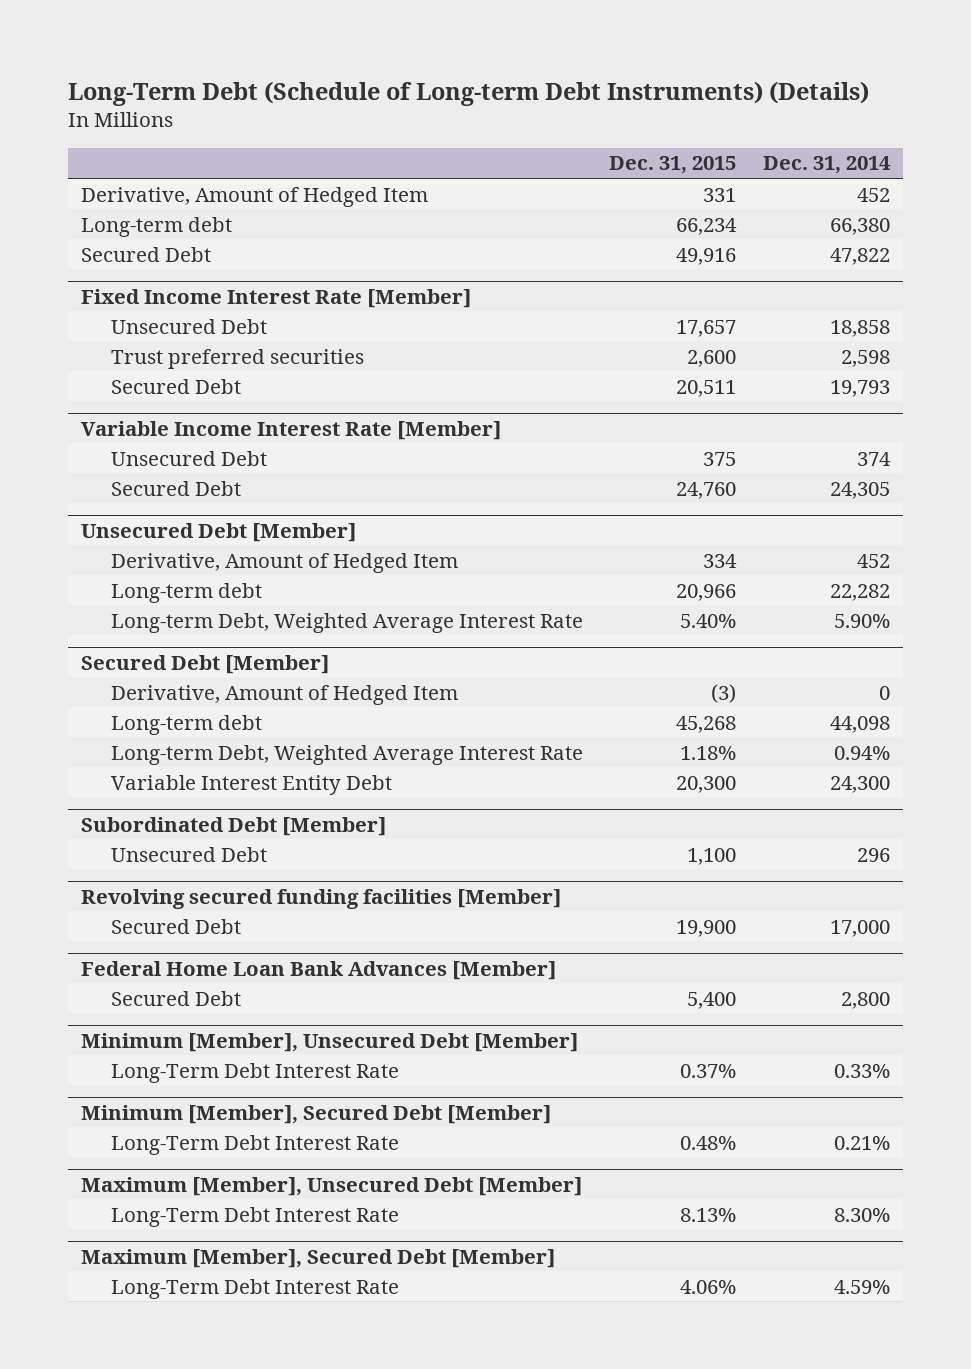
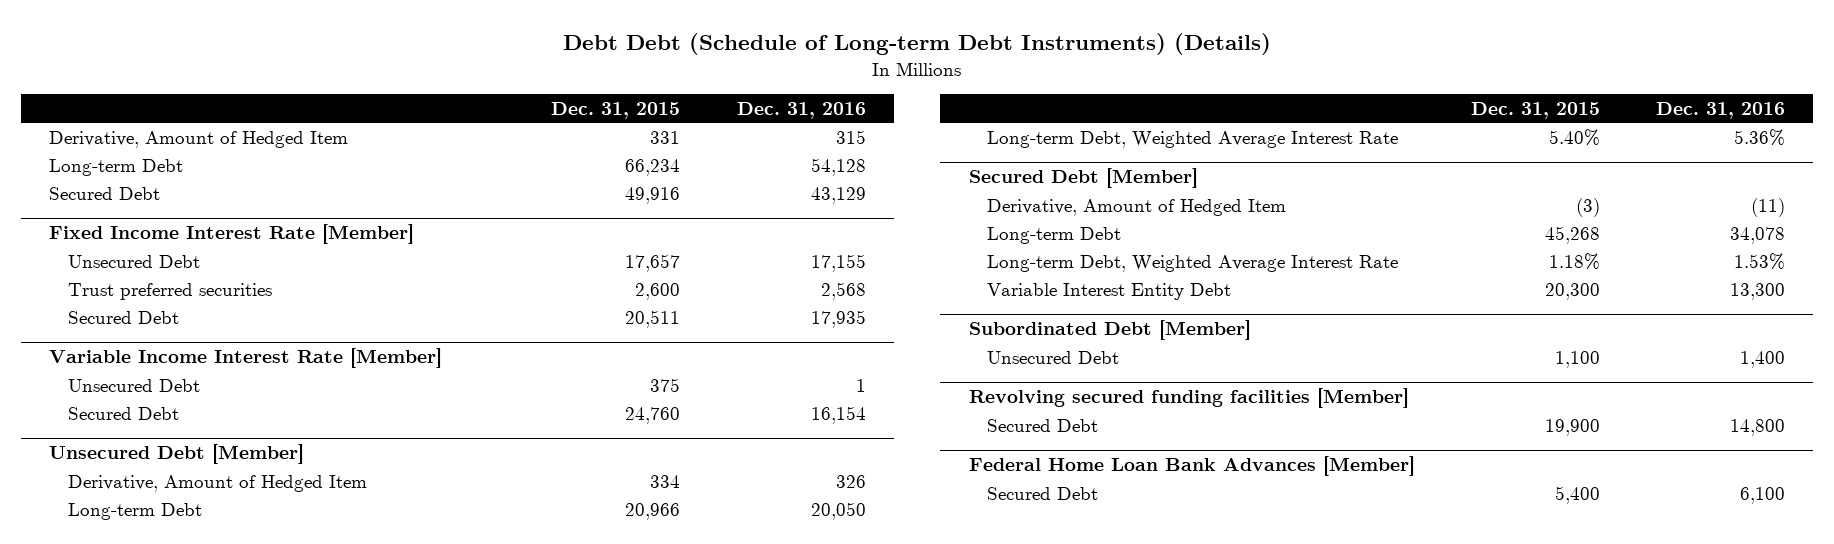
[68,80,870,106] Long-Term Debt (Schedule of Long-term Debt Instruments) (Details) -> [563,33,1272,56] Debt Debt (Schedule of Long-term Debt Instruments) (Details)
[762,156,891,175] Dec. 31, 2014 -> none
none -> [736,101,866,119] Dec. 31, 2016
[81,216,233,237] Long-term debt -> [49,158,184,176] Long-term Debt
[111,582,263,603] Long-term debt -> [67,502,202,520] Long-term Debt
[111,714,263,735] Long-term debt -> [986,226,1121,244] Long-term Debt
[81,1032,579,1052] Minimum [Member], Unsecured Debt [Member] -> none
[111,1062,400,1083] Long-Term Debt Interest Rate -> none
[81,1104,552,1124] Minimum [Member], Secured Debt [Member] -> none
[111,1134,400,1155] Long-Term Debt Interest Rate -> none
[81,1176,583,1196] Maximum [Member], Unsecured Debt [Member] -> none
[111,1206,400,1227] Long-Term Debt Interest Rate -> none
[81,1248,556,1268] Maximum [Member], Secured Debt [Member] -> none
[111,1278,400,1299] Long-Term Debt Interest Rate -> none

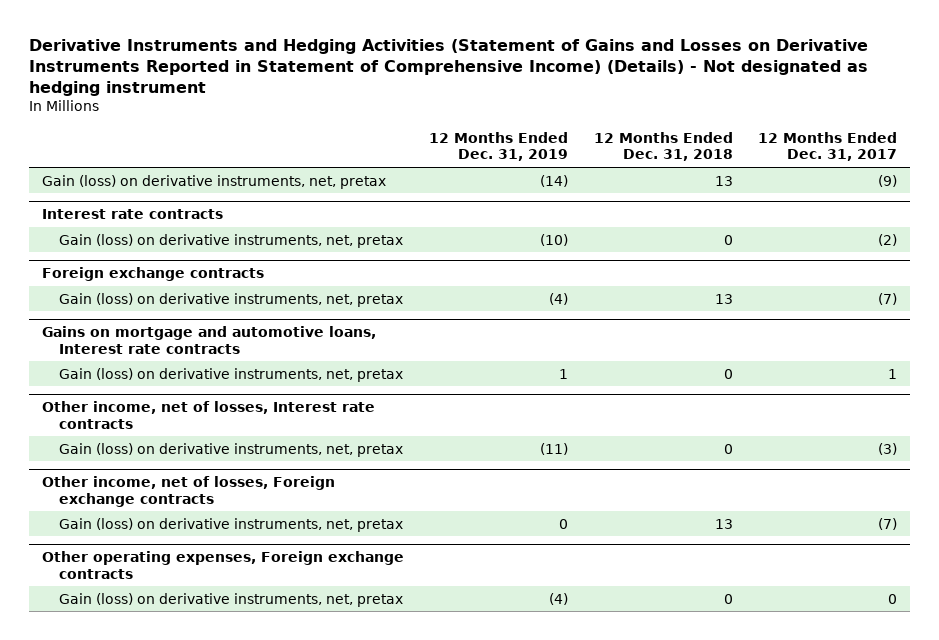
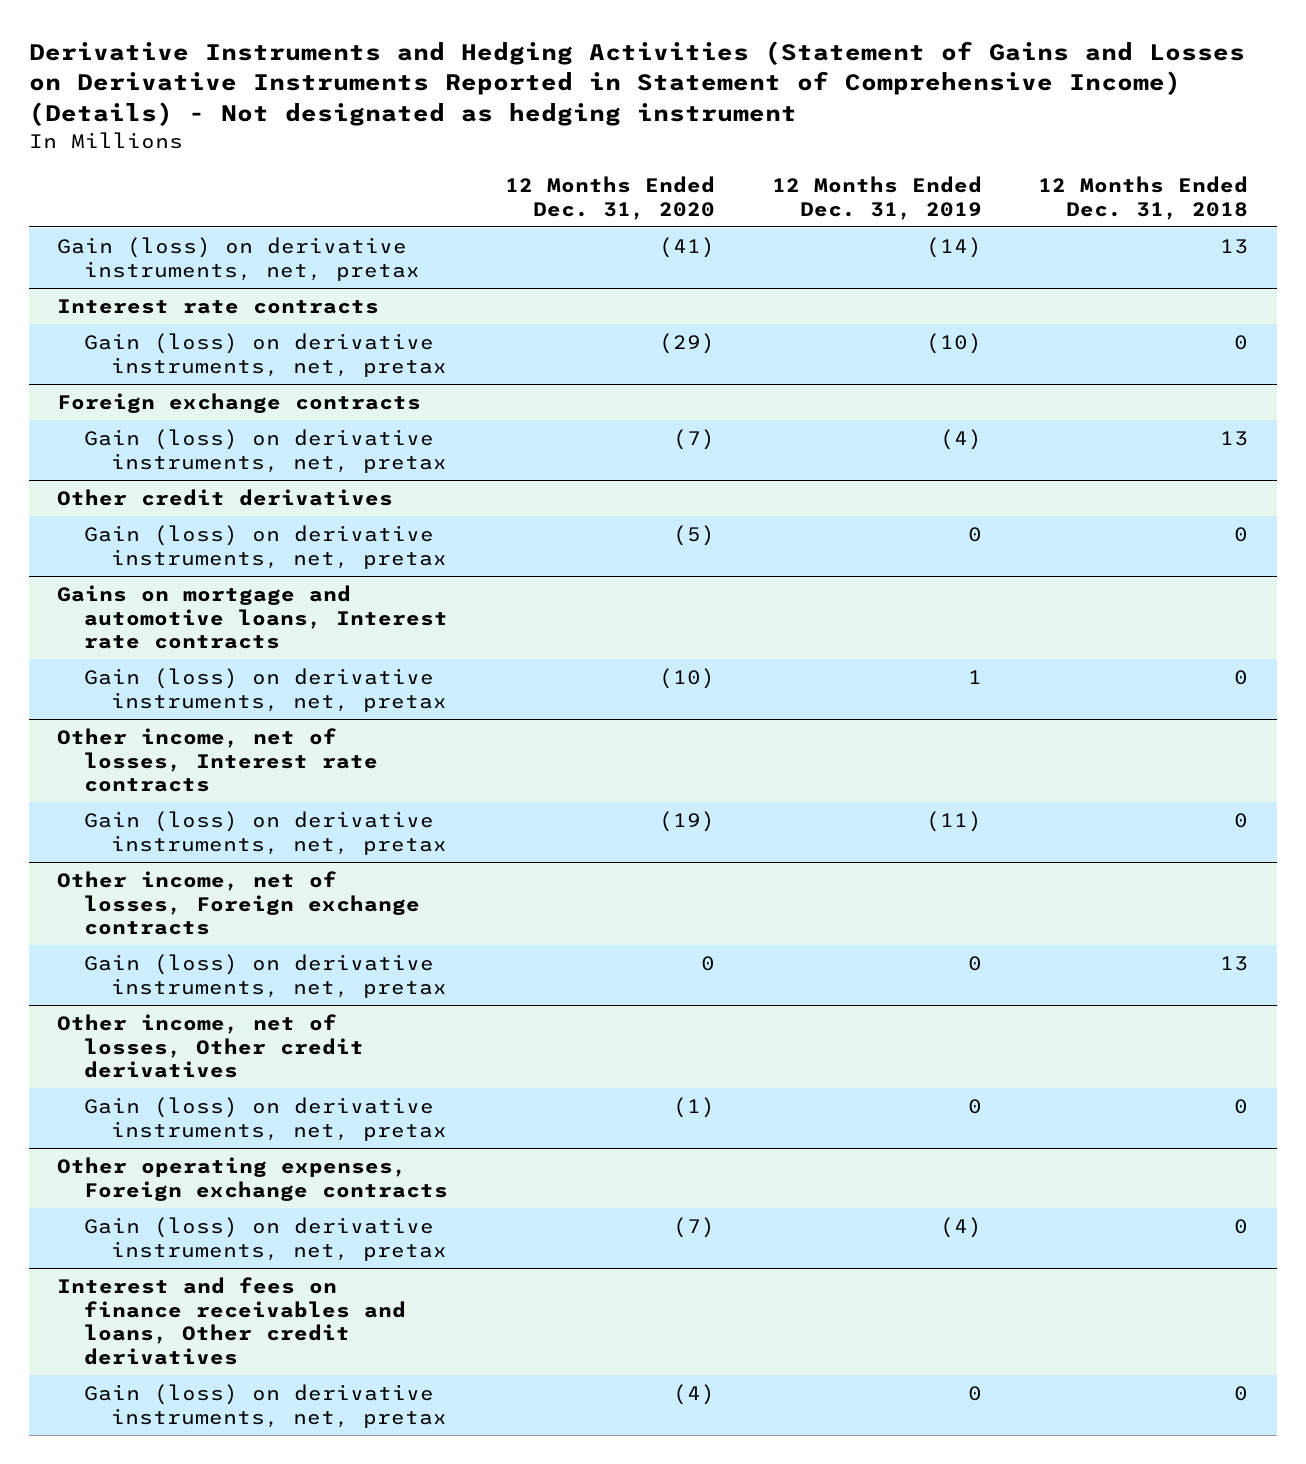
[758,131,898,162] 12 Months Ended Dec. 31, 2017 -> none
none -> [505,175,716,220] 12 Months Ended Dec. 31, 2020
none -> [57,488,394,506] Other credit derivatives
none -> [84,524,448,569] Gain (loss) on derivative instruments, net, pretax
none -> [57,1013,365,1079] Other income, net of losses, Other credit derivatives
none -> [84,1096,448,1141] Gain (loss) on derivative instruments, net, pretax
none -> [57,1276,407,1366] Interest and fees on finance receivables and loans, Other credit derivatives
none -> [84,1383,448,1428] Gain (loss) on derivative instruments, net, pretax

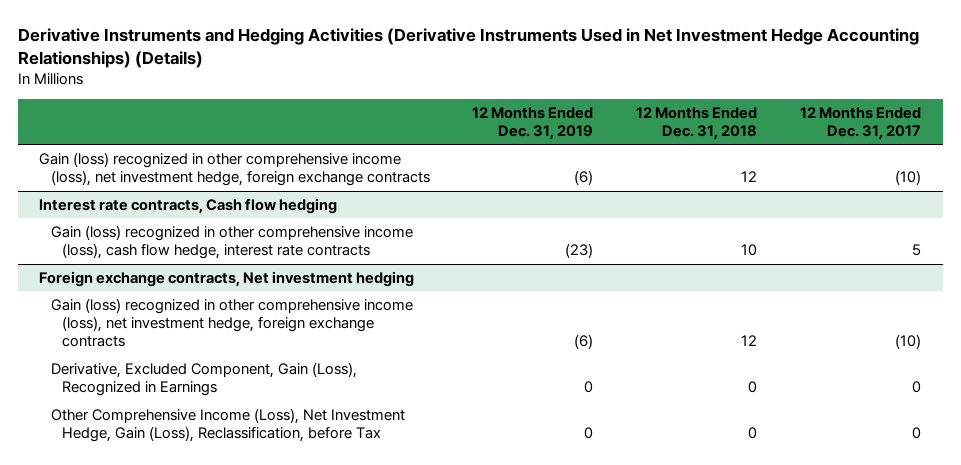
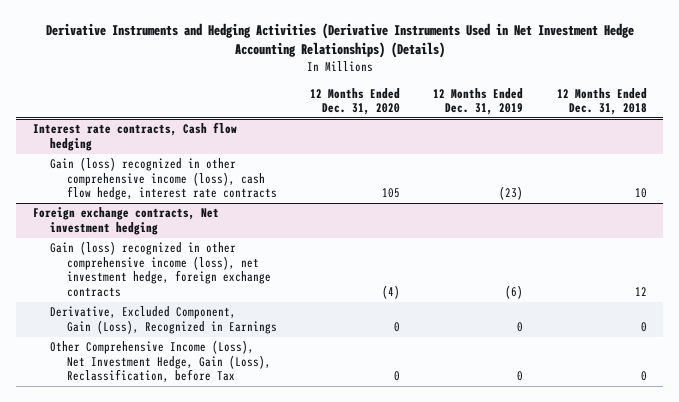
[800,106,922,140] 12 Months Ended Dec. 31, 2017 -> none
none -> [310,87,401,116] 12 Months Ended Dec. 31, 2020
[39,151,430,187] Gain (loss) recognized in other comprehensive income (loss), net investment hedge, foreign exchange contracts -> none

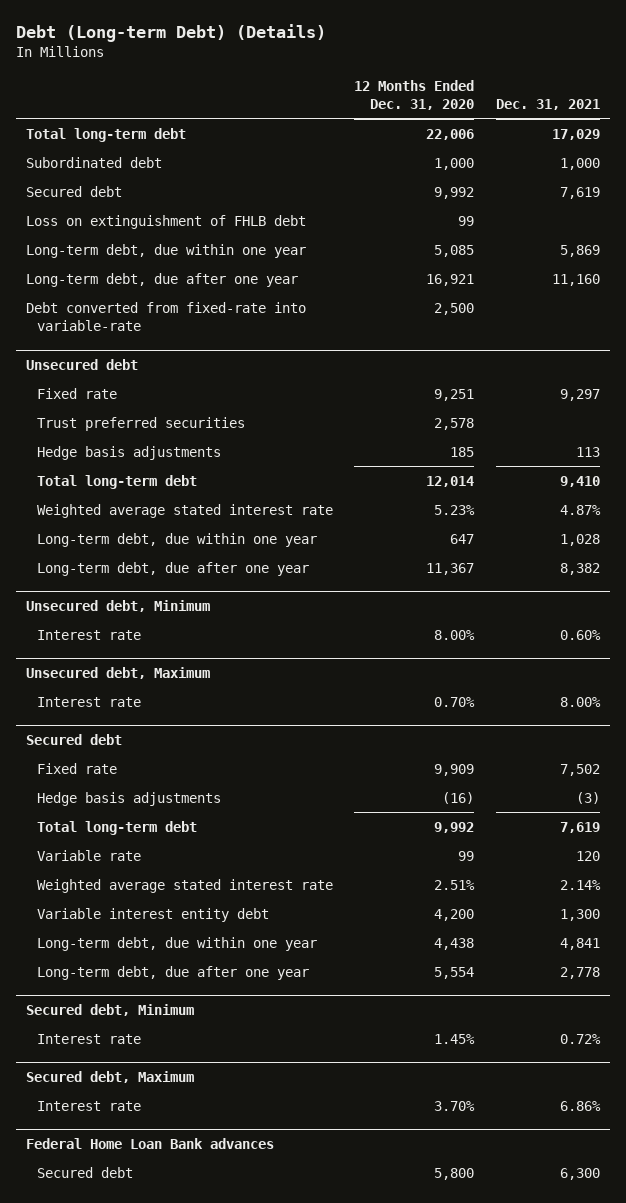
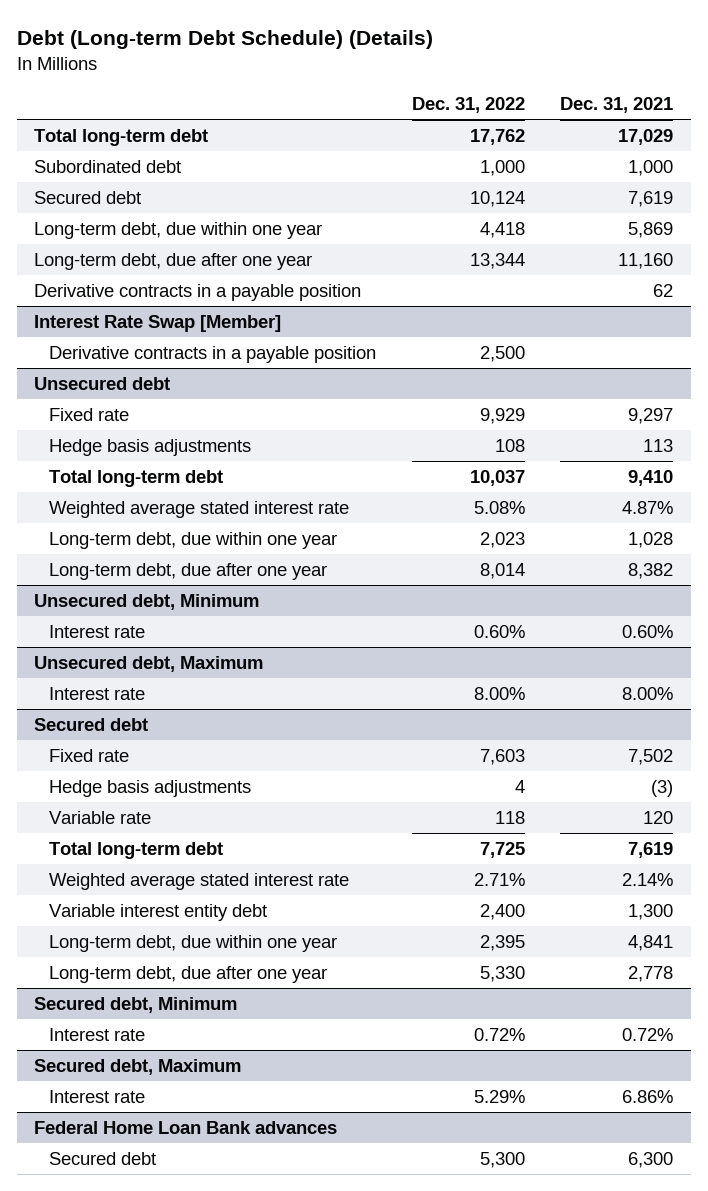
[15,23,326,42] Debt (Long-term Debt) (Details) -> [16,30,433,50] Debt (Long-term Debt Schedule) (Details)
[354,79,475,111] 12 Months Ended Dec. 31, 2020 -> none
none -> [411,97,525,114] Dec. 31, 2022
[26,214,307,229] Loss on extinguishment of FHLB debt -> none
[26,301,307,332] Debt converted from fixed-rate into variable-rate -> none
none -> [34,283,362,301] Derivative contracts in a payable position
none -> [34,314,282,332] Interest Rate Swap [Member]
none -> [49,345,377,363] Derivative contracts in a payable position
[37,416,246,431] Trust preferred securities -> none
[37,820,198,835] Total long-term debt -> [49,841,224,859] Total long-term debt

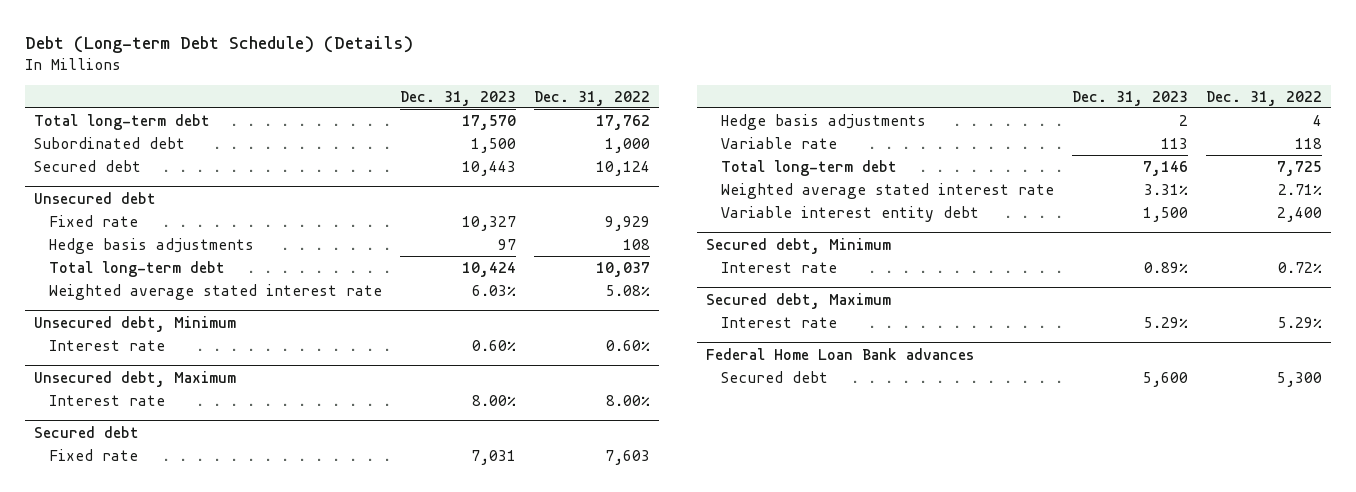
[560,97,674,114] Dec. 31, 2021 -> none
none -> [399,90,516,106] Dec. 31, 2023
[34,221,323,239] Long-term debt, due within one year -> none
[34,252,313,270] Long-term debt, due after one year -> none
[34,283,362,301] Derivative contracts in a payable position -> none
[34,314,282,332] Interest Rate Swap [Member] -> none
[49,345,377,363] Derivative contracts in a payable position -> none
[49,531,338,549] Long-term debt, due within one year -> none
[49,562,328,580] Long-term debt, due after one year -> none
[49,934,338,952] Long-term debt, due within one year -> none
[49,965,328,983] Long-term debt, due after one year -> none

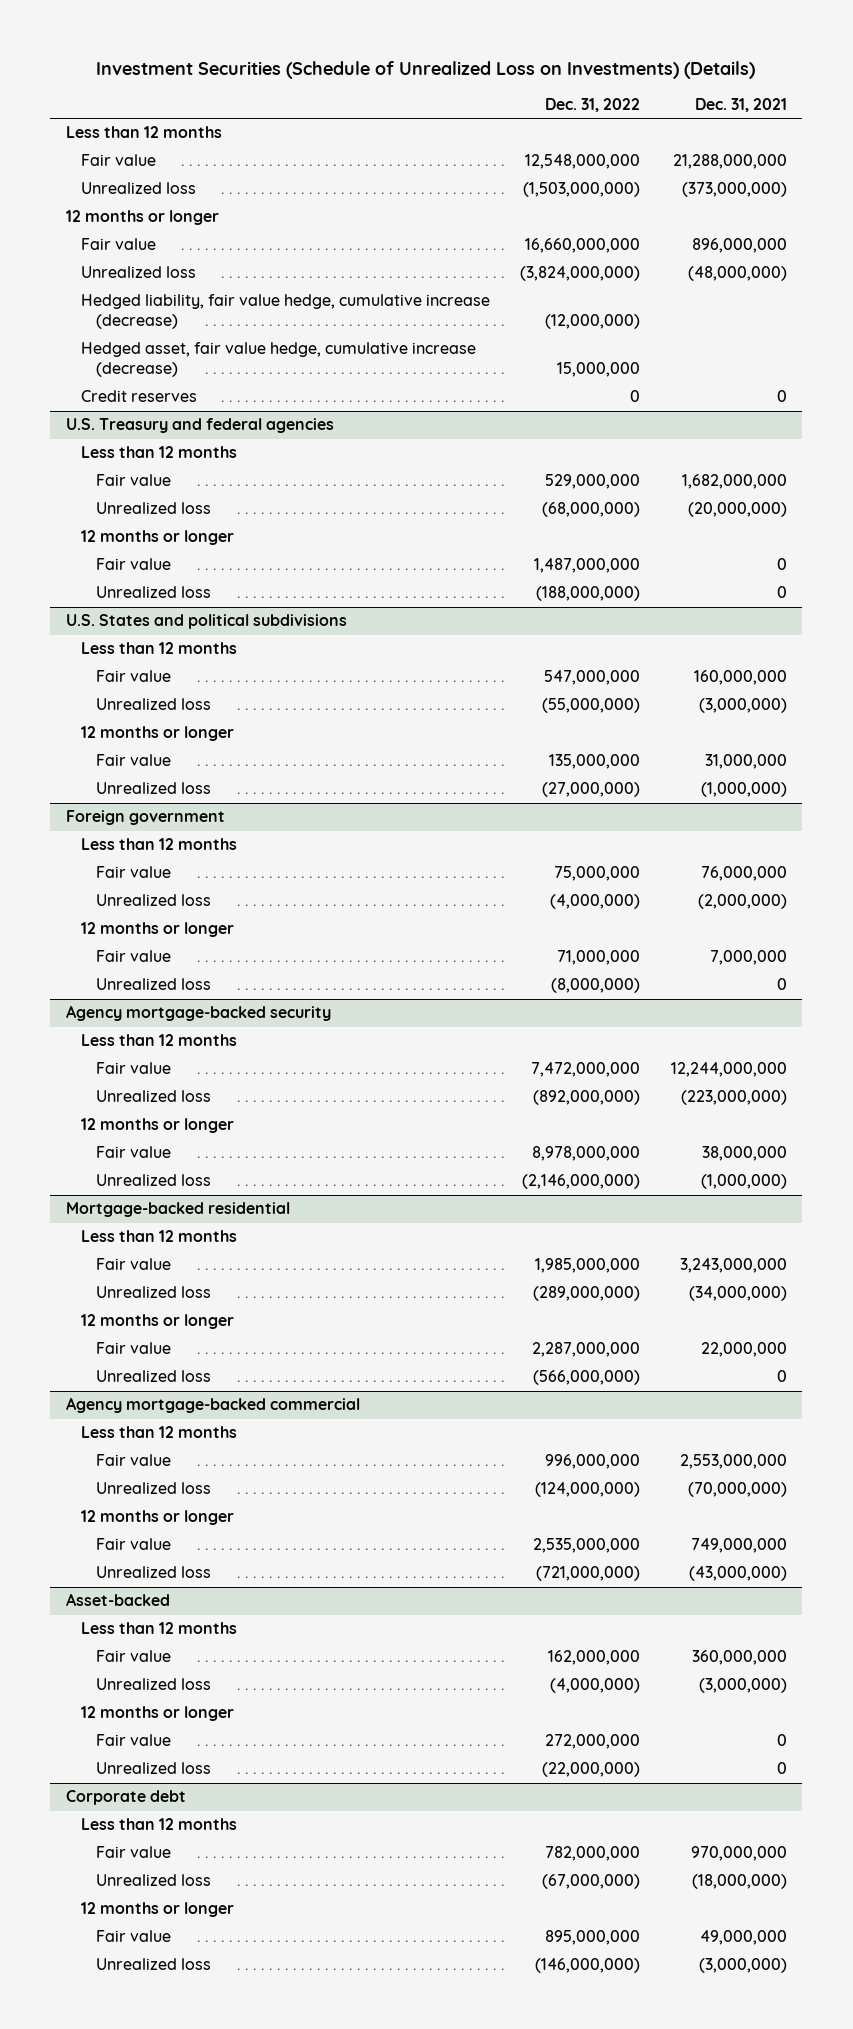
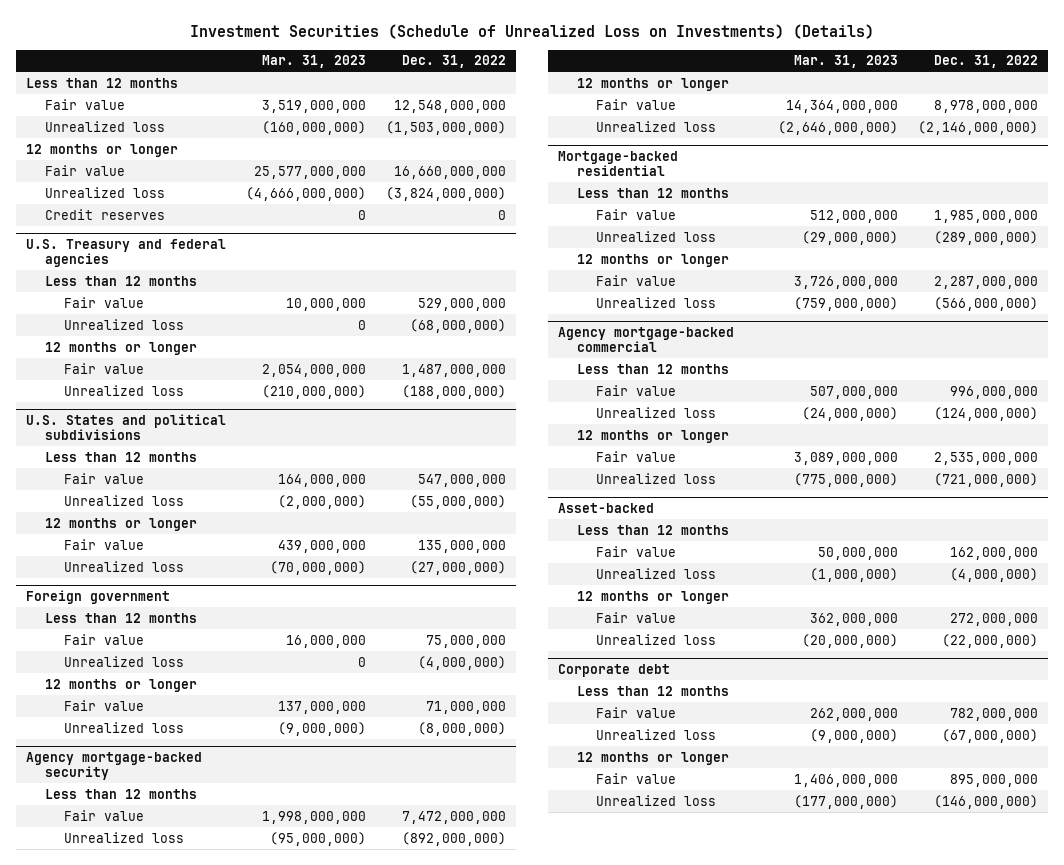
[695,98,788,113] Dec. 31, 2021 -> none
none -> [262,55,367,69] Mar. 31, 2023
[80,294,490,330] Hedged liability, fair value hedge, cumulative increase (decrease) -> none
[80,342,476,378] Hedged asset, fair value hedge, cumulative increase (decrease) -> none

